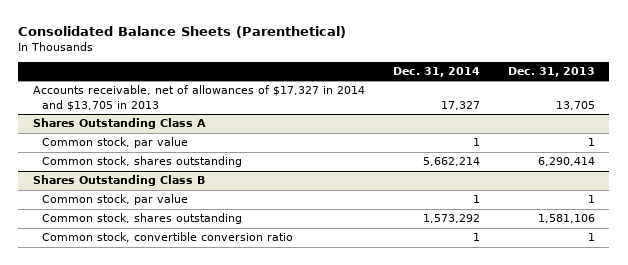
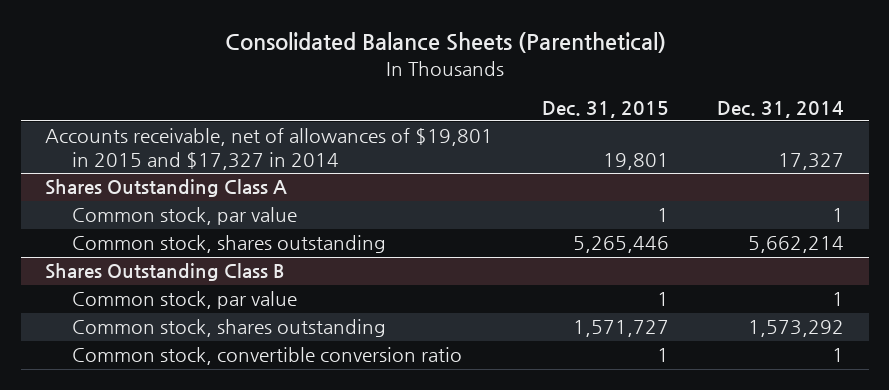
[508,67,596,78] Dec. 31, 2013 -> none
none -> [541,100,669,118] Dec. 31, 2015
[32,85,365,111] Accounts receivable, net of allowances of $17,327 in 2014 and $13,705 in 2013 -> [44,128,493,170] Accounts receivable, net of allowances of $19,801 in 2015 and $17,327 in 2014

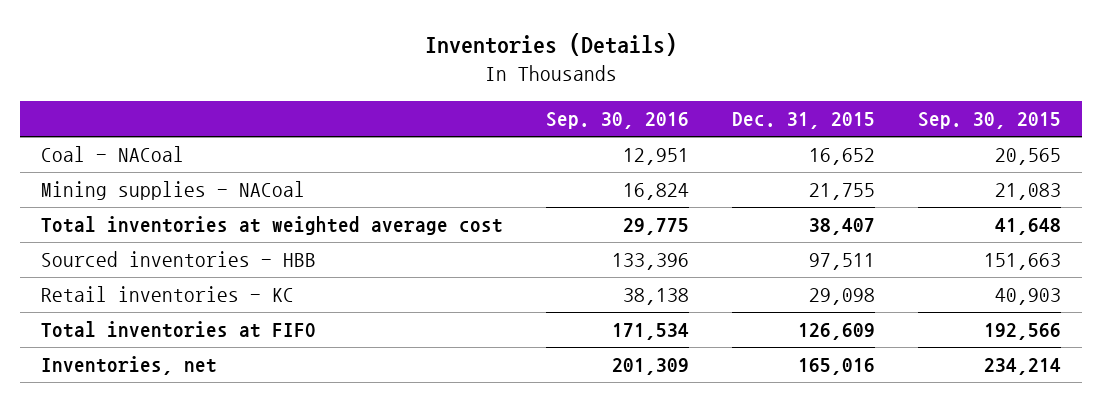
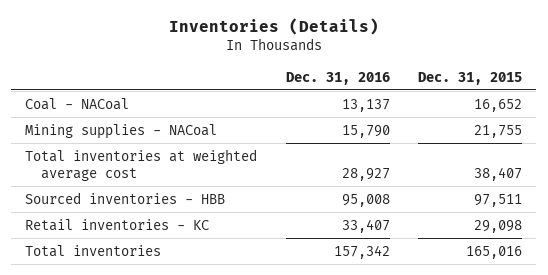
[546,112,690,130] Sep. 30, 2016 -> none
[918,112,1062,130] Sep. 30, 2015 -> none
none -> [285,71,390,85] Dec. 31, 2016
[41,321,317,339] Total inventories at FIFO -> none
[41,356,218,376] Inventories, net -> [25,244,162,257] Total inventories

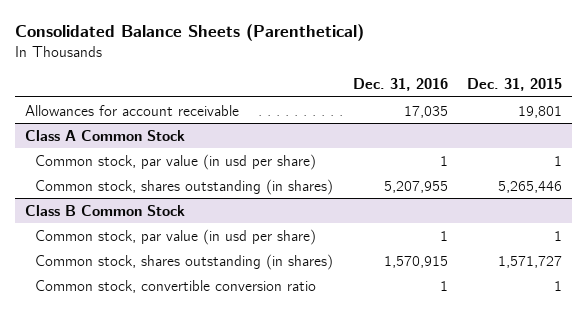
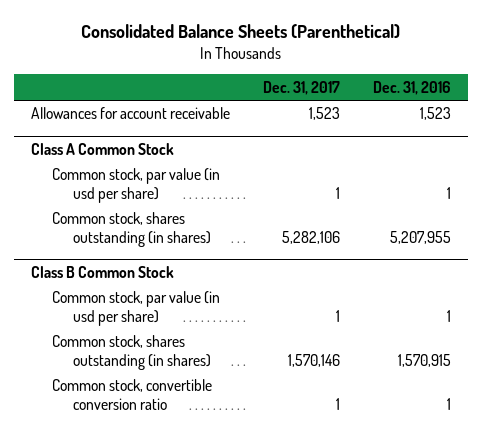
[466,78,562,92] Dec. 31, 2015 -> none
none -> [262,80,340,95] Dec. 31, 2017
[403,105,448,118] 17,035 -> [419,107,451,121] 1,523

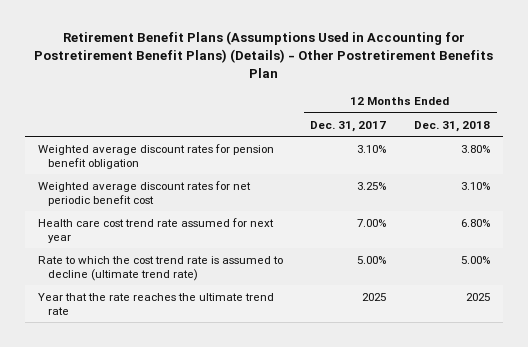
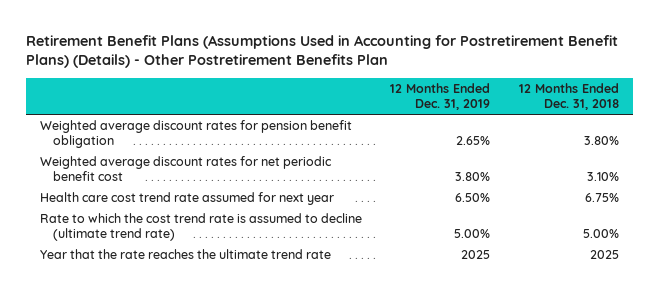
[310,120,387,132] Dec. 31, 2017 -> none
none -> [390,82,491,111] 12 Months Ended Dec. 31, 2019
[460,218,490,227] 6.80% -> [584,193,619,203] 6.75%

